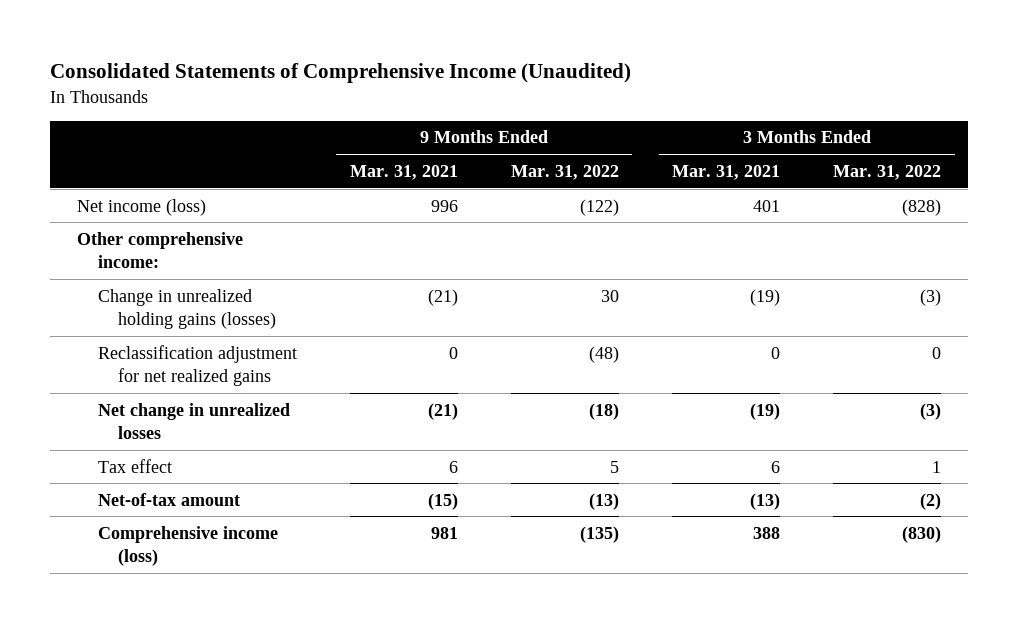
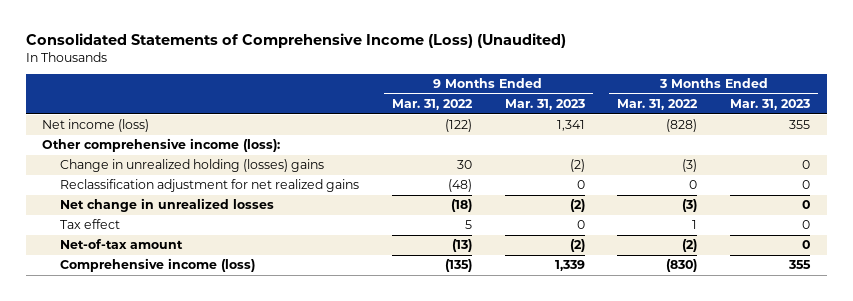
[50,63,632,84] Consolidated Statements of Comprehensive Income (Unaudited) -> [25,33,566,49] Consolidated Statements of Comprehensive Income (Loss) (Unaudited)
[349,164,458,180] Mar. 31, 2021 -> none
[672,164,781,180] Mar. 31, 2021 -> none
none -> [504,99,585,111] Mar. 31, 2023
none -> [730,99,811,111] Mar. 31, 2023
[76,231,243,269] Other comprehensive income: -> [42,138,281,153] Other comprehensive income (loss):
[97,288,277,330] Change in unrealized holding gains (losses) -> [60,159,325,173] Change in unrealized holding (losses) gains

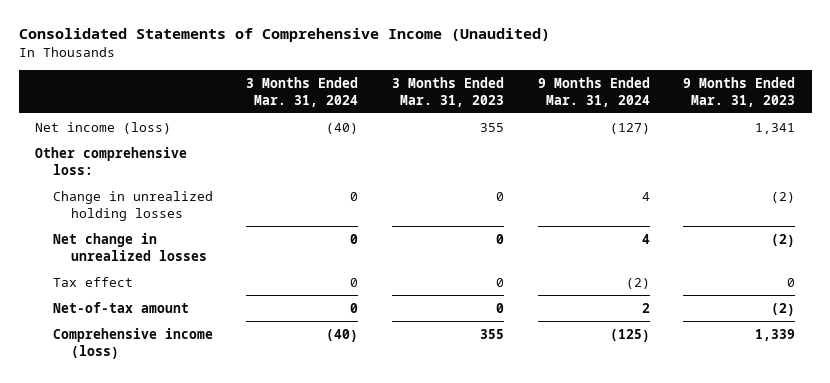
[25,33,566,49] Consolidated Statements of Comprehensive Income (Loss) (Unaudited) -> [18,28,550,43] Consolidated Statements of Comprehensive Income (Unaudited)
[391,99,473,111] Mar. 31, 2022 -> none
[617,99,699,111] Mar. 31, 2022 -> none
none -> [246,76,359,107] 3 Months Ended Mar. 31, 2024
none -> [537,76,650,107] 9 Months Ended Mar. 31, 2024
[60,179,360,193] Reclassification adjustment for net realized gains -> none
[42,138,281,153] Other comprehensive income (loss): -> [35,146,188,175] Other comprehensive loss:
[60,159,325,173] Change in unrealized holding (losses) gains -> [52,190,213,221] Change in unrealized holding losses

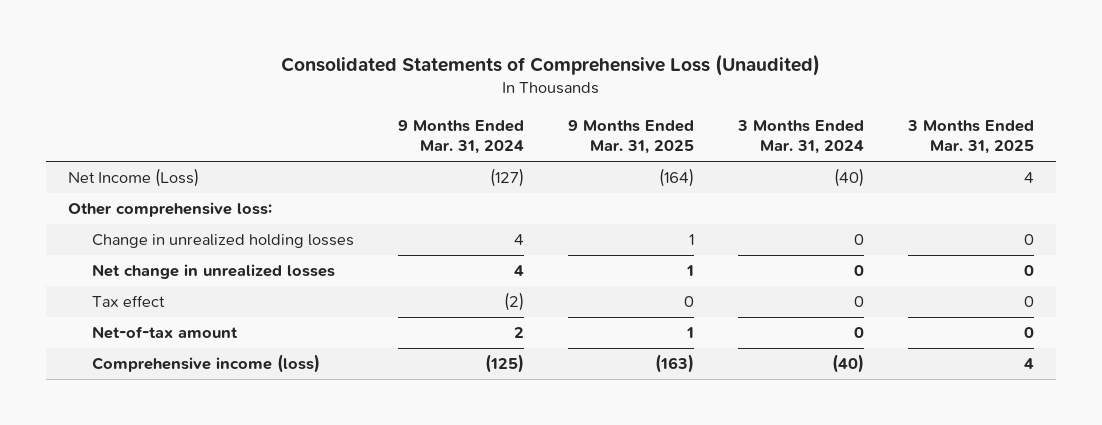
[18,28,550,43] Consolidated Statements of Comprehensive Income (Unaudited) -> [281,54,821,77] Consolidated Statements of Comprehensive Loss (Unaudited)
[392,76,505,107] 3 Months Ended Mar. 31, 2023 -> none
[683,76,796,107] 9 Months Ended Mar. 31, 2023 -> none
none -> [568,119,695,155] 9 Months Ended Mar. 31, 2025
none -> [907,119,1035,155] 3 Months Ended Mar. 31, 2025
[35,121,172,134] Net income (loss) -> [68,168,200,188] Net Income (Loss)

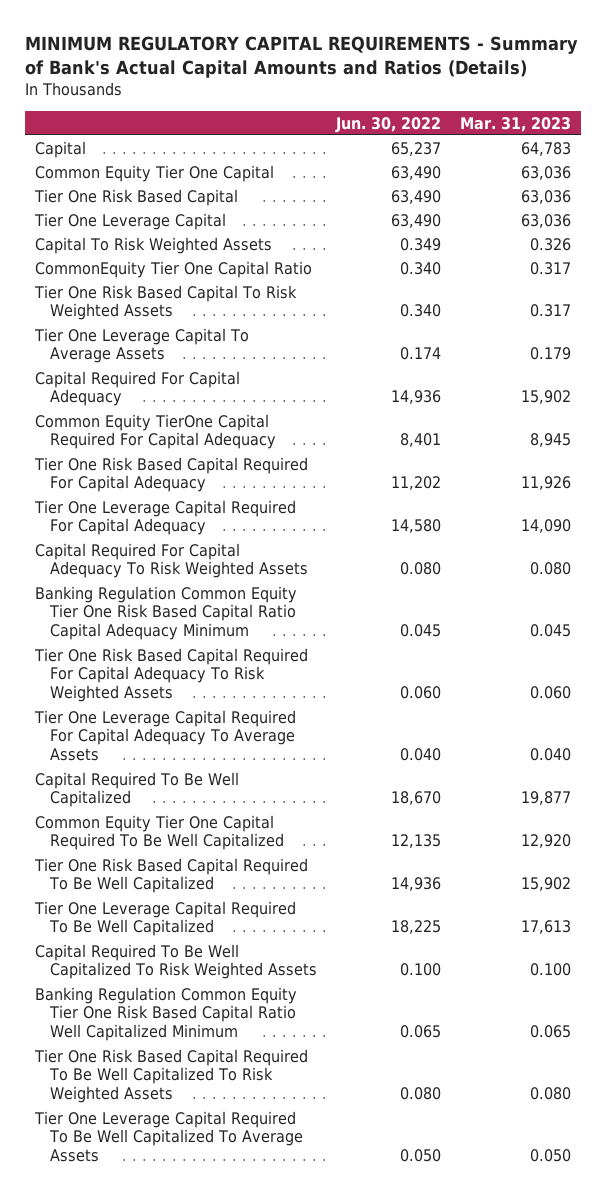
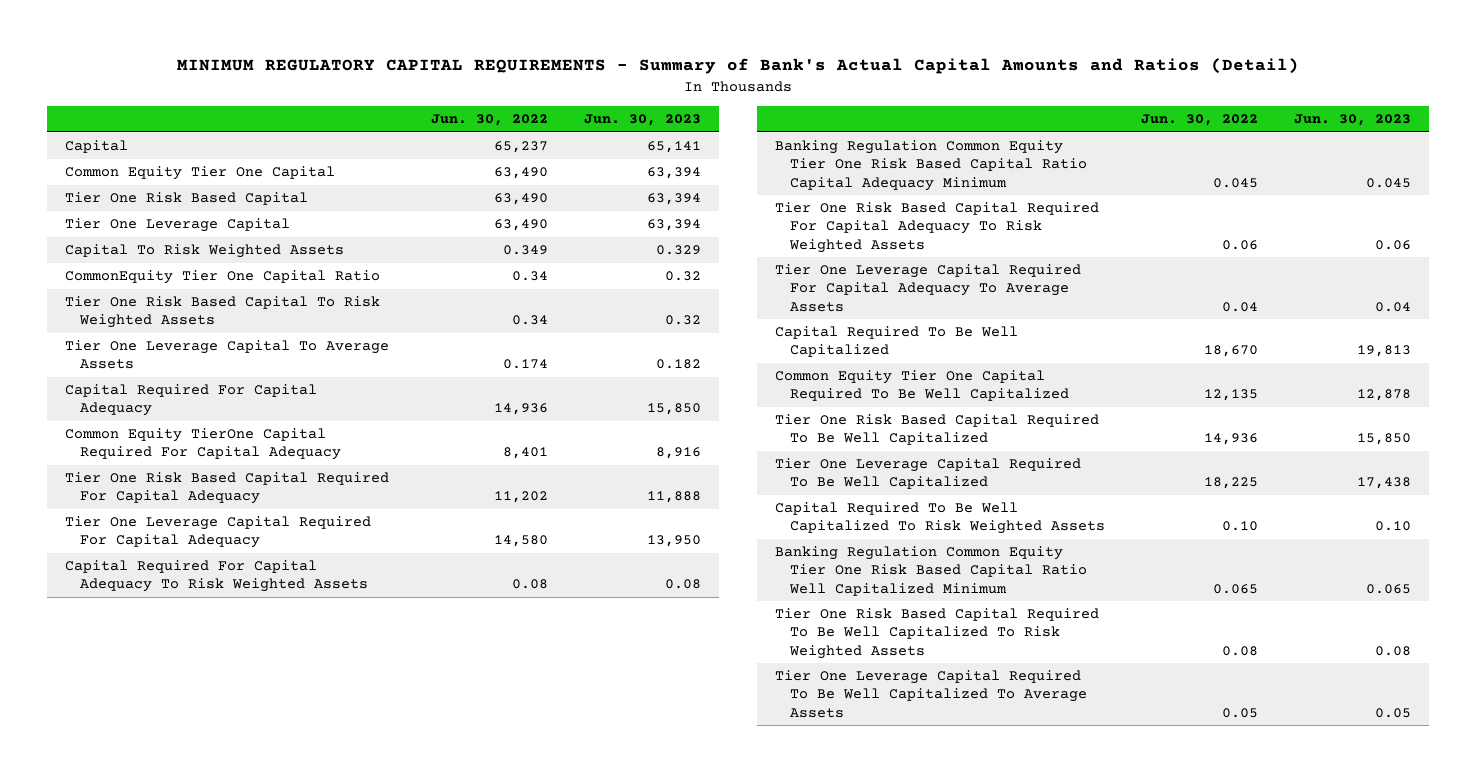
[25,35,579,79] MINIMUM REGULATORY CAPITAL REQUIREMENTS - Summary of Bank's Actual Capital Amounts and Ratios (Details) -> [177,58,1300,75] MINIMUM REGULATORY CAPITAL REQUIREMENTS - Summary of Bank's Actual Capital Amounts and Ratios (Detail)
[460,116,572,132] Mar. 31, 2023 -> none
none -> [583,114,701,127] Jun. 30, 2023
[400,261,442,275] 0.340 -> [511,271,548,282] 0.34
[400,304,442,318] 0.340 -> [511,315,548,326] 0.34
[400,562,442,576] 0.080 -> [511,579,548,590] 0.08
[400,686,442,700] 0.060 -> [1222,239,1259,250] 0.06
[400,748,442,762] 0.040 -> [1222,301,1259,312] 0.04
[400,963,442,977] 0.100 -> [1222,521,1259,532] 0.10
[400,1087,442,1101] 0.080 -> [1222,645,1259,656] 0.08
[400,1149,442,1163] 0.050 -> [1222,707,1259,718] 0.05

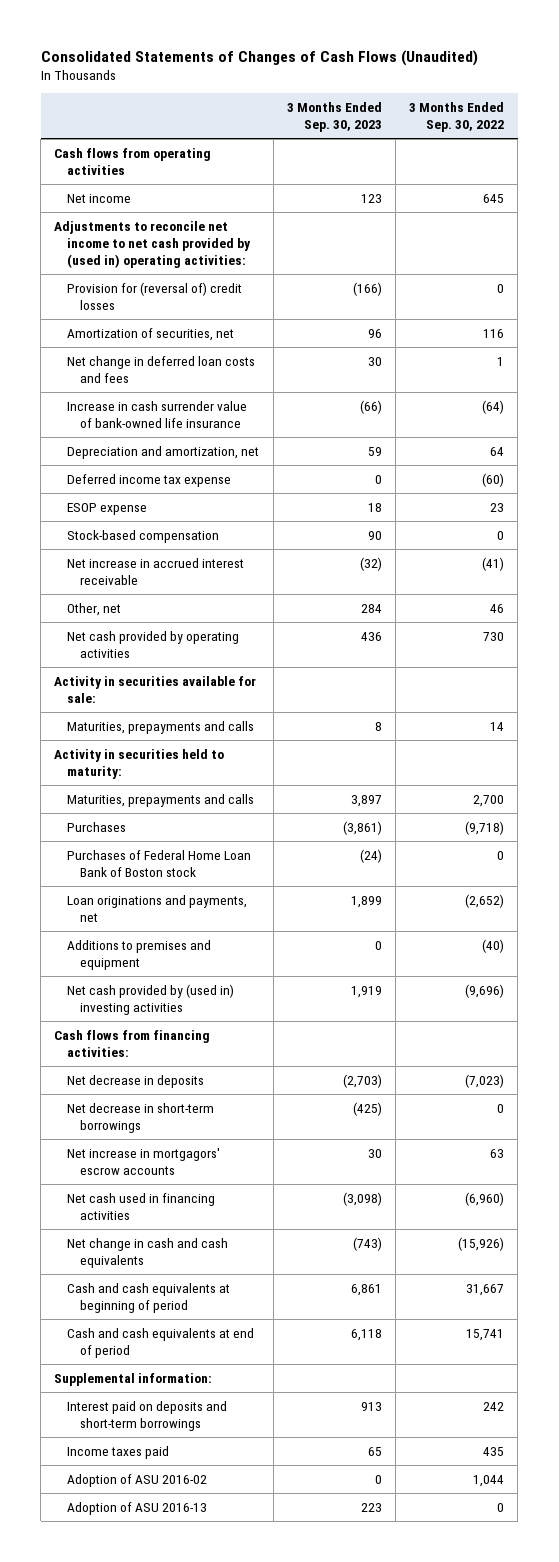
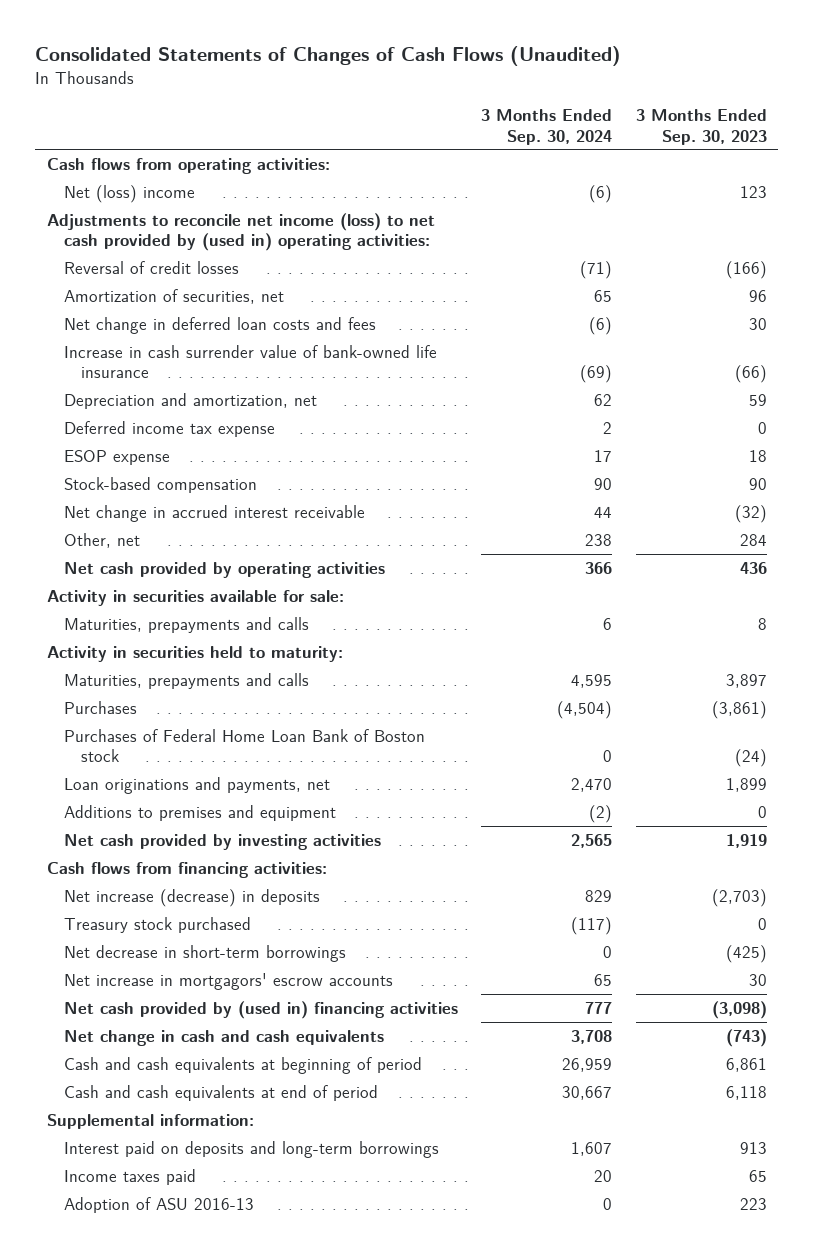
[409,101,505,133] 3 Months Ended Sep. 30, 2022 -> none
none -> [481,108,613,145] 3 Months Ended Sep. 30, 2024
[54,147,212,175] Cash flows from operating activities -> [46,157,330,174] Cash flows from operating activities:
[67,193,132,203] Net income -> [63,184,195,203] Net (loss) income
[54,220,252,268] Adjustments to reconcile net income to net cash provided by (used in) operating activities: -> [46,212,435,252] Adjustments to reconcile net income (loss) to net cash provided by (used in) operating activities:
[67,281,243,310] Provision for (reversal of) credit losses -> [63,260,239,274] Reversal of credit losses
[67,557,245,585] Net increase in accrued interest receivable -> [63,504,365,522] Net change in accrued interest receivable
[67,983,235,1015] Net cash provided by (used in) investing activities -> [63,833,381,850] Net cash provided by investing activities
[67,1074,205,1088] Net decrease in deposits -> [63,888,320,907] Net increase (decrease) in deposits
none -> [63,916,251,933] Treasury stock purchased
[67,1192,216,1220] Net cash used in financing activities -> [63,1000,458,1019] Net cash provided by (used in) financing activities
[67,1400,228,1431] Interest paid on deposits and short-term borrowings -> [63,1140,439,1158] Interest paid on deposits and long-term borrowings
[67,1473,208,1487] Adoption of ASU 2016-02 -> none

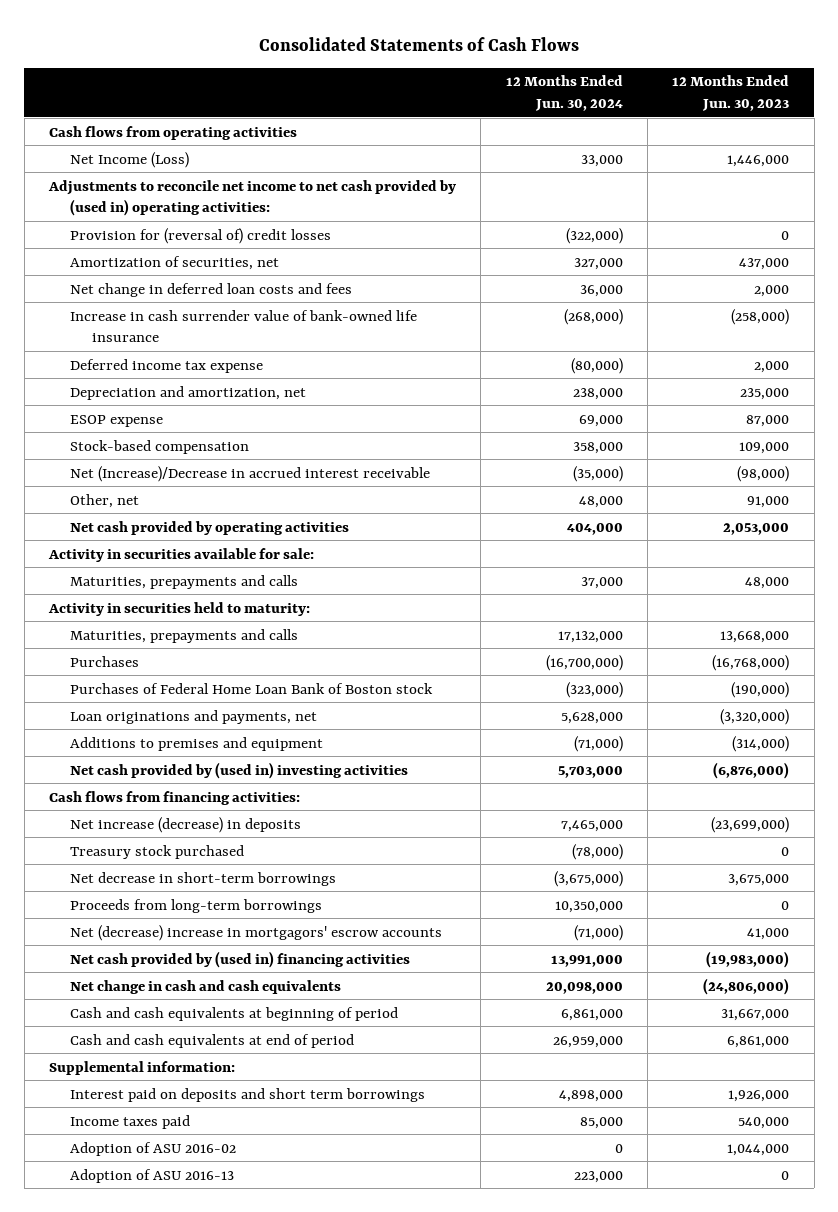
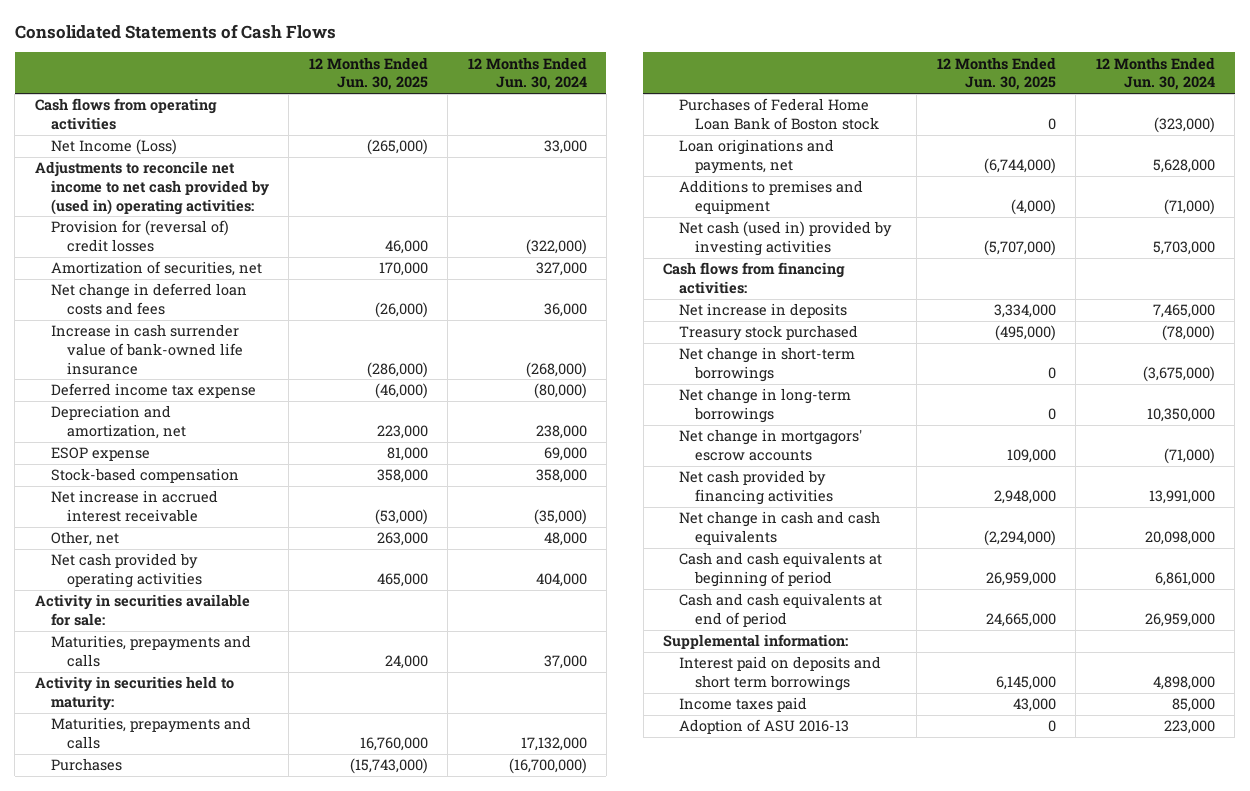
[672,75,790,112] 12 Months Ended Jun. 30, 2023 -> none
none -> [308,56,428,91] 12 Months Ended Jun. 30, 2025
[70,465,431,482] Net (Increase)/Decrease in accrued interest receivable -> [50,490,218,523] Net increase in accrued interest receivable
[70,761,409,779] Net cash provided by (used in) investing activities -> [679,221,893,257] Net cash (used in) provided by investing activities
[70,816,302,833] Net increase (decrease) in deposits -> [679,303,848,319] Net increase in deposits
[70,871,337,886] Net decrease in short-term borrowings -> [679,347,856,383] Net change in short-term borrowings
[70,898,323,913] Proceeds from long-term borrowings -> [679,388,852,424] Net change in long-term borrowings
[70,924,443,941] Net (decrease) increase in mortgagors' escrow accounts -> [679,429,863,462] Net change in mortgagors' escrow accounts
[70,950,411,968] Net cash provided by (used in) financing activities -> [679,470,834,506] Net cash provided by financing activities
[70,1141,237,1156] Adoption of ASU 2016-02 -> none

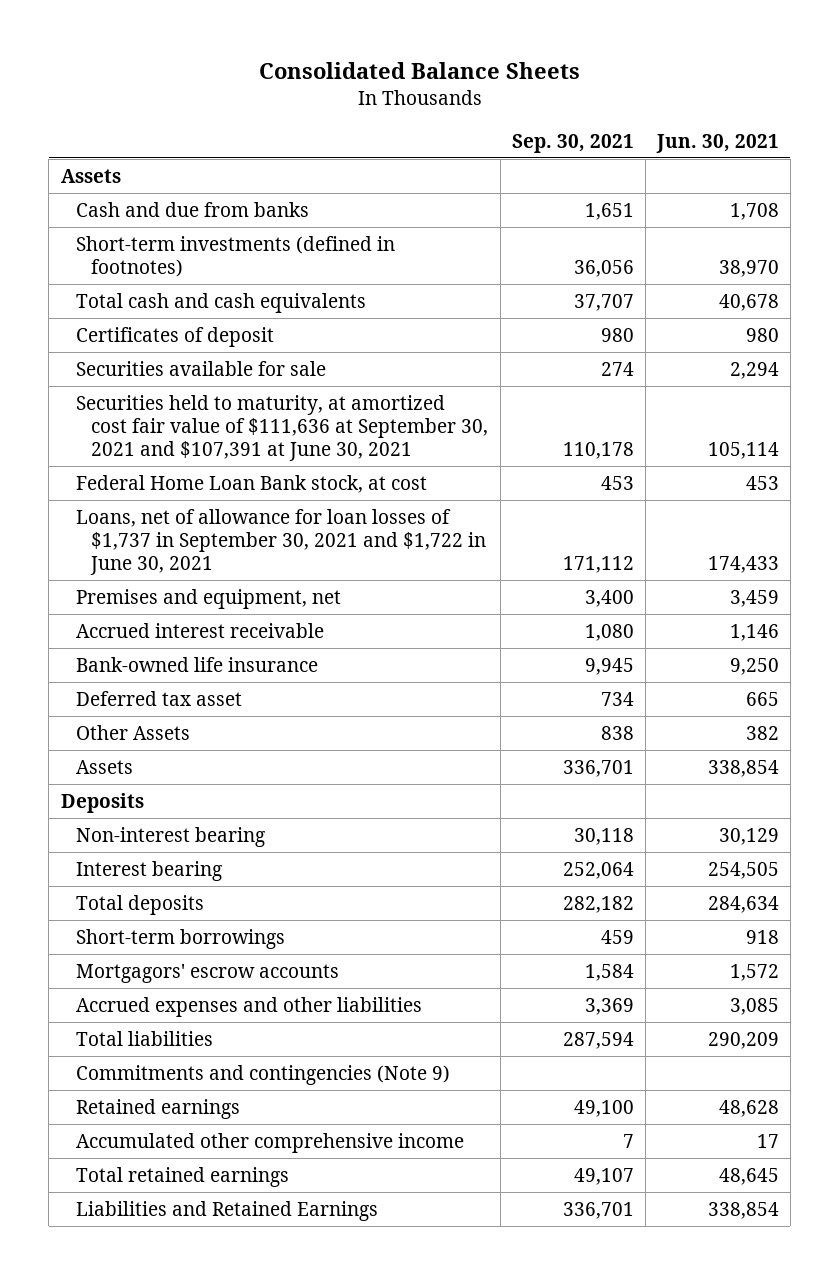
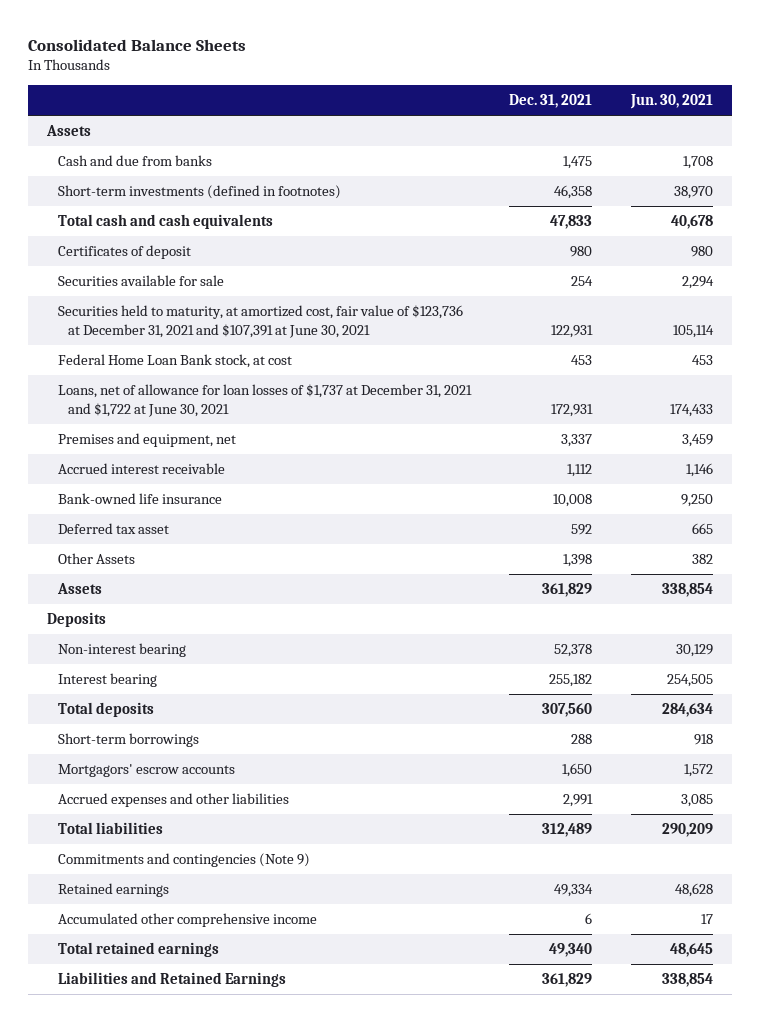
[511,133,634,153] Sep. 30, 2021 -> none
none -> [509,94,593,109] Dec. 31, 2021
[76,394,489,462] Securities held to maturity, at amortized cost fair value of $111,636 at September 30, 2021 and $107,391 at June 30, 2021 -> [57,304,463,338] Securities held to maturity, at amortized cost, fair value of $123,736 at December 31, 2021 and $107,391 at June 30, 2021
[76,508,487,576] Loans, net of allowance for loan losses of $1,737 in September 30, 2021 and $1,722 in June 30, 2021 -> [57,383,472,417] Loans, net of allowance for loan losses of $1,737 at December 31, 2021 and $1,722 at June 30, 2021

